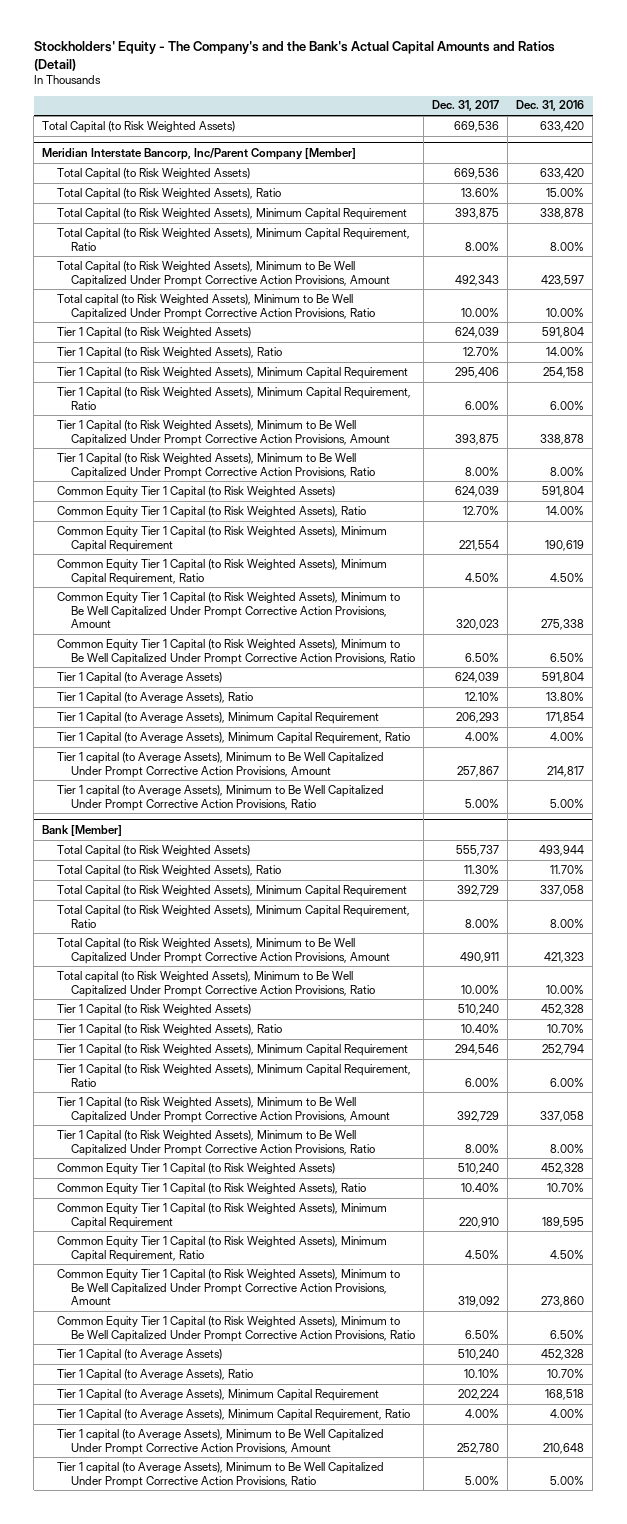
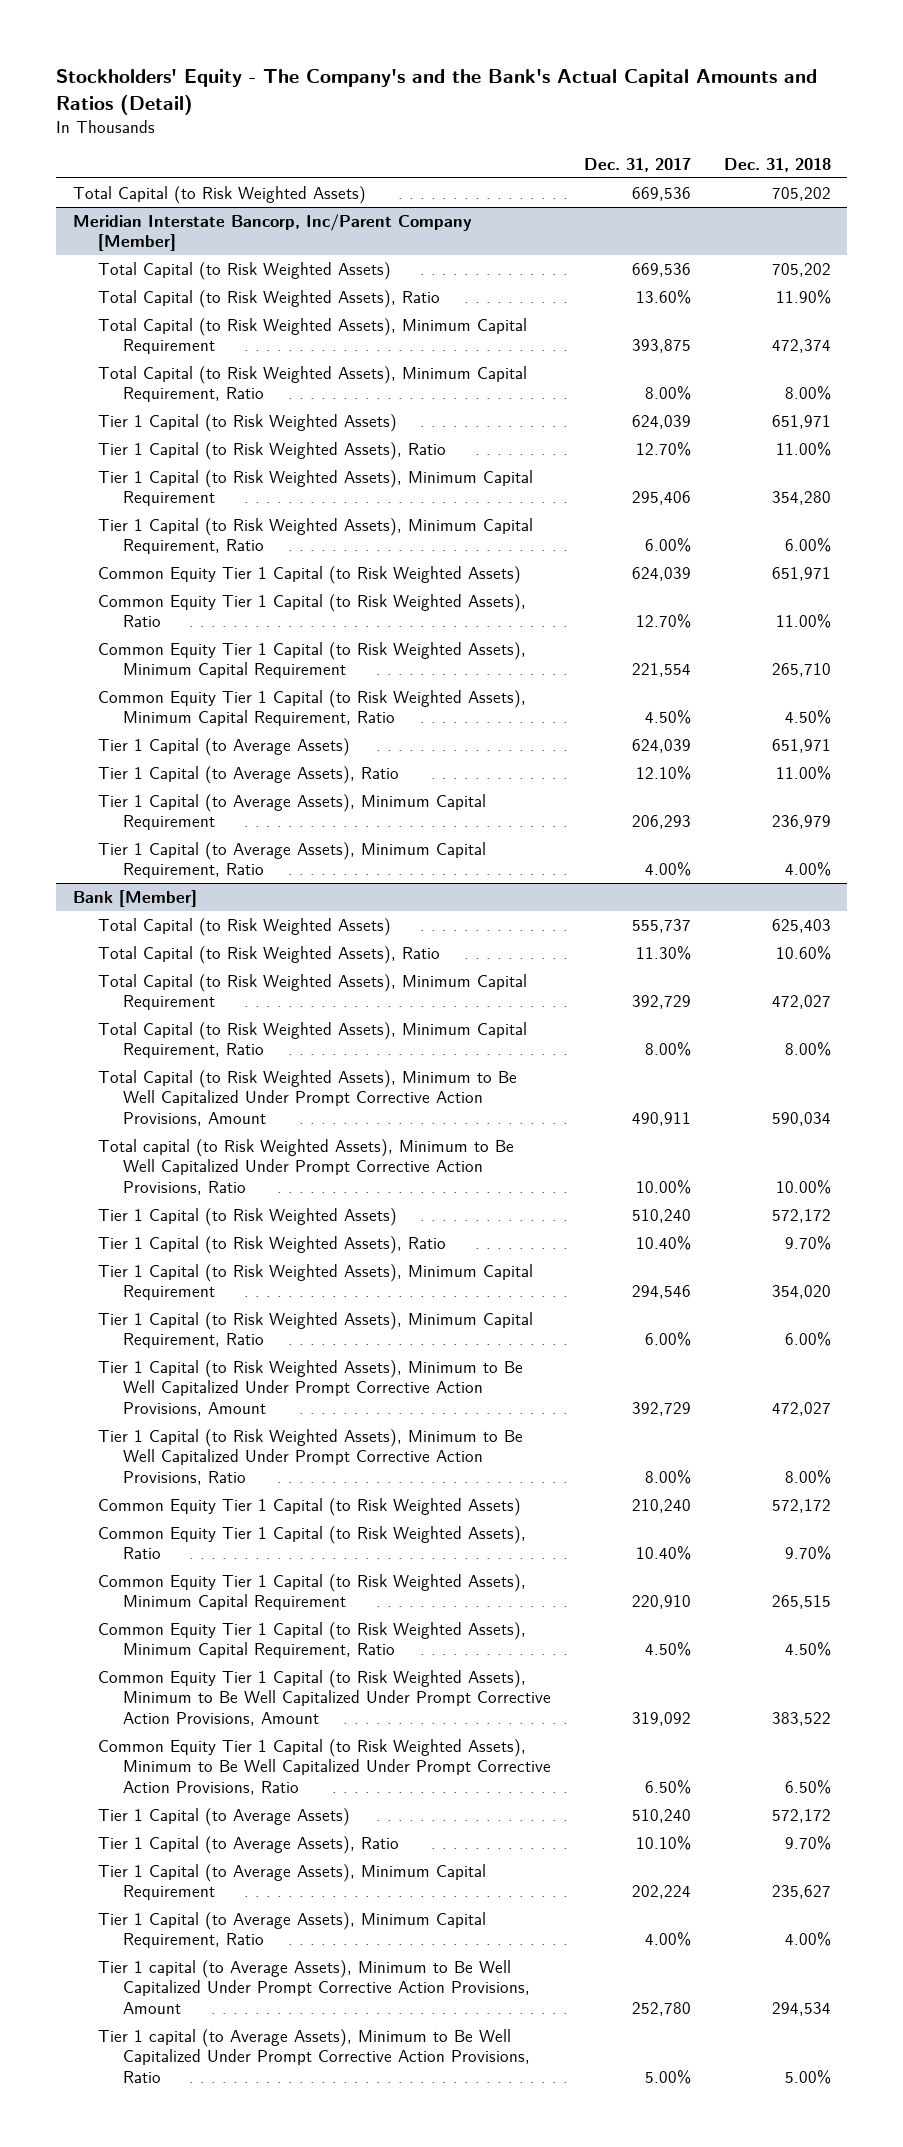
[516,100,585,112] Dec. 31, 2016 -> none
none -> [723,157,831,172] Dec. 31, 2018
[56,260,391,287] Total Capital (to Risk Weighted Assets), Minimum to Be Well Capitalized Under Prompt Corrective Action Provisions, Amount -> none
[56,293,376,320] Total capital (to Risk Weighted Assets), Minimum to Be Well Capitalized Under Prompt Corrective Action Provisions, Ratio -> none
[56,419,391,446] Tier 1 Capital (to Risk Weighted Assets), Minimum to Be Well Capitalized Under Prompt Corrective Action Provisions, Amount -> none
[56,452,376,479] Tier 1 Capital (to Risk Weighted Assets), Minimum to Be Well Capitalized Under Prompt Corrective Action Provisions, Ratio -> none
[56,591,400,629] Common Equity Tier 1 Capital (to Risk Weighted Assets), Minimum to Be Well Capitalized Under Prompt Corrective Action Provisions, Amount -> none
[56,638,416,665] Common Equity Tier 1 Capital (to Risk Weighted Assets), Minimum to Be Well Capitalized Under Prompt Corrective Action Provisions, Ratio -> none
[56,751,384,778] Tier 1 capital (to Average Assets), Minimum to Be Well Capitalized Under Prompt Corrective Action Provisions, Amount -> none
[56,784,384,811] Tier 1 capital (to Average Assets), Minimum to Be Well Capitalized Under Prompt Corrective Action Provisions, Ratio -> none
[458,1162,500,1174] 510,240 -> [631,1498,691,1513] 210,240

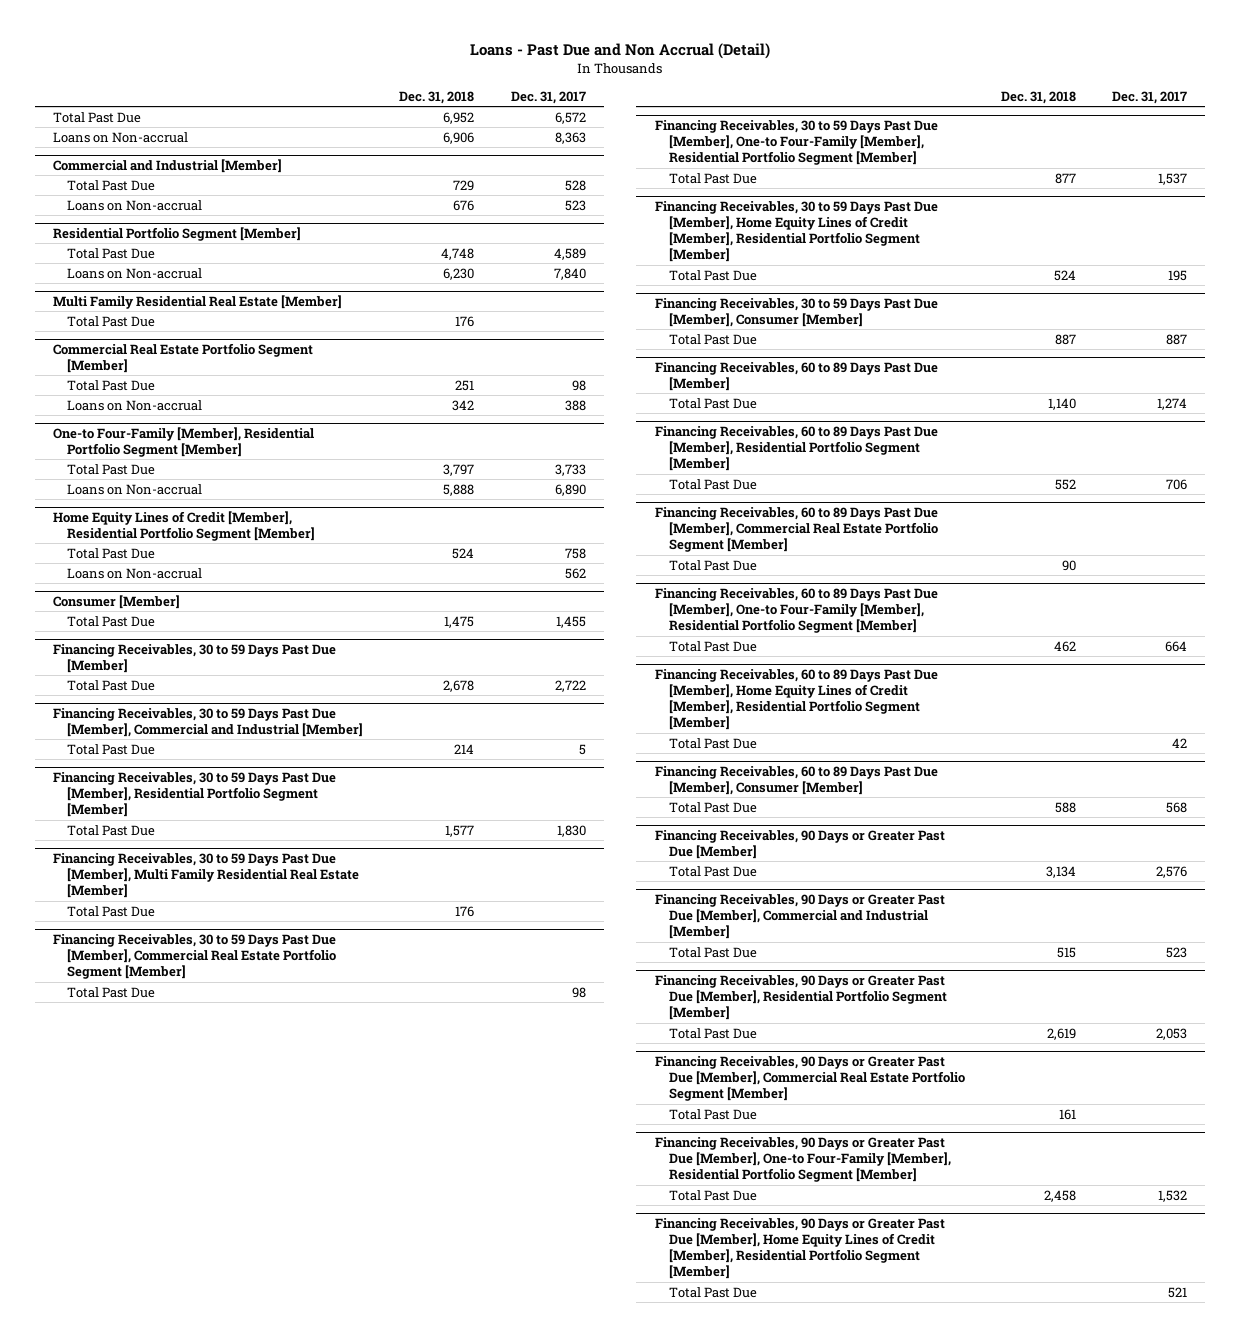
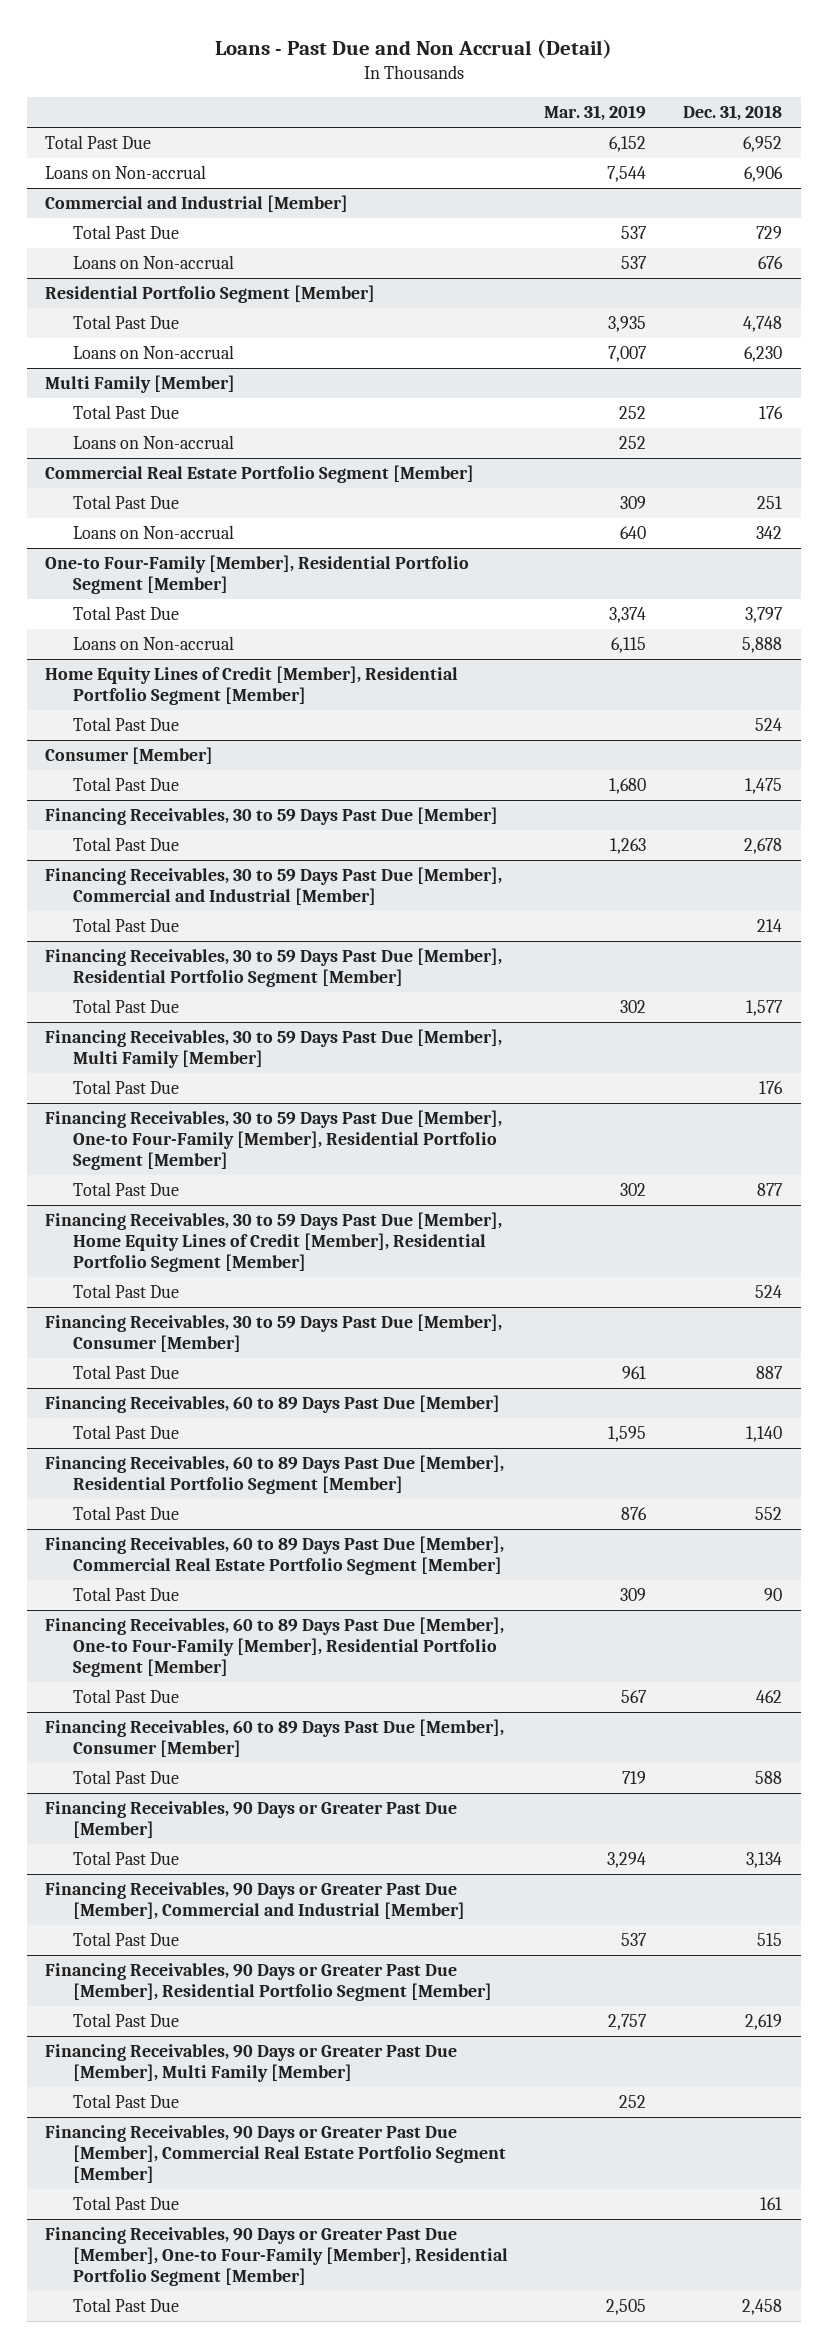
[510,90,586,104] Dec. 31, 2017 -> none
none -> [544,105,647,122] Mar. 31, 2019
[52,294,342,309] Multi Family Residential Real Estate [Member] -> [44,375,235,394] Multi Family [Member]
none -> [72,435,234,450] Loans on Non-accrual
[67,567,203,579] Loans on Non-accrual -> none
[52,852,360,899] Financing Receivables, 30 to 59 Days Past Due [Member], Multi Family Residential Real Estate [Member] -> [44,1029,502,1069] Financing Receivables, 30 to 59 Days Past Due [Member], Multi Family [Member]
[52,933,337,980] Financing Receivables, 30 to 59 Days Past Due [Member], Commercial Real Estate Portfolio Segment [Member] -> none
[67,986,156,998] Total Past Due -> none
[654,668,938,731] Financing Receivables, 60 to 89 Days Past Due [Member], Home Equity Lines of Credit [Member], Residential Portfolio Segment [Member] -> none
[669,737,758,749] Total Past Due -> none
none -> [44,2044,457,2083] Financing Receivables, 90 Days or Greater Past Due [Member], Multi Family [Member]
none -> [72,2094,179,2109] Total Past Due
[654,1217,945,1280] Financing Receivables, 90 Days or Greater Past Due [Member], Home Equity Lines of Credit [Member], Residential Portfolio Segment [Member] -> none
[669,1286,758,1298] Total Past Due -> none

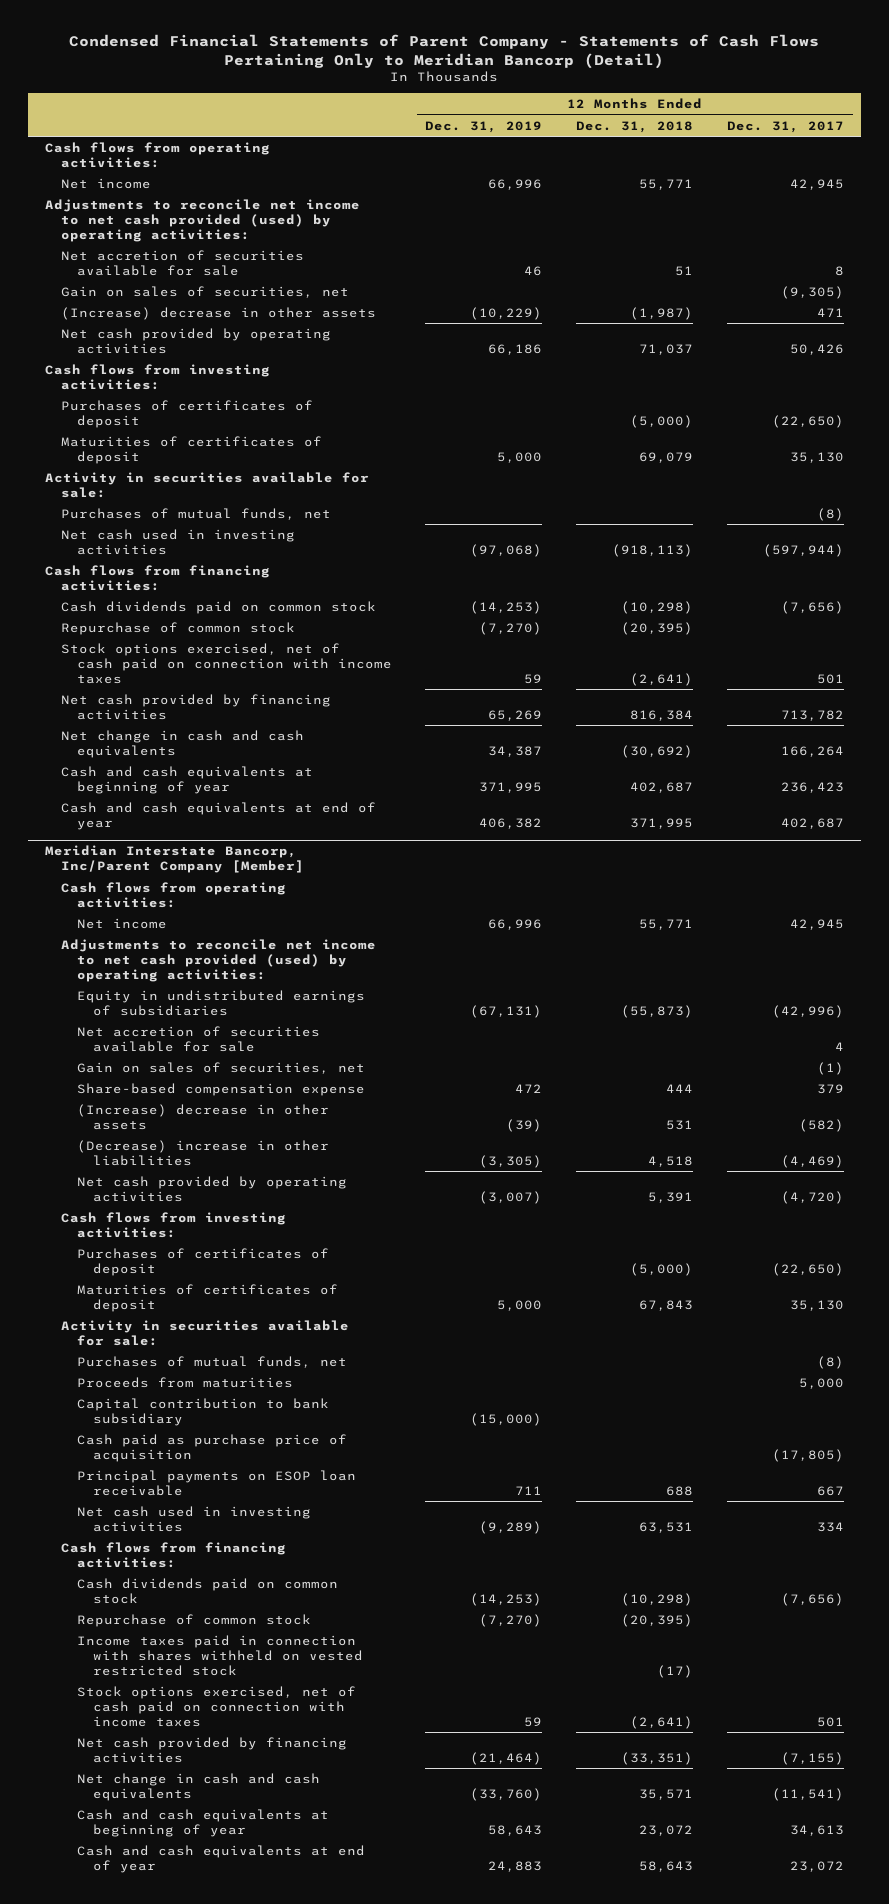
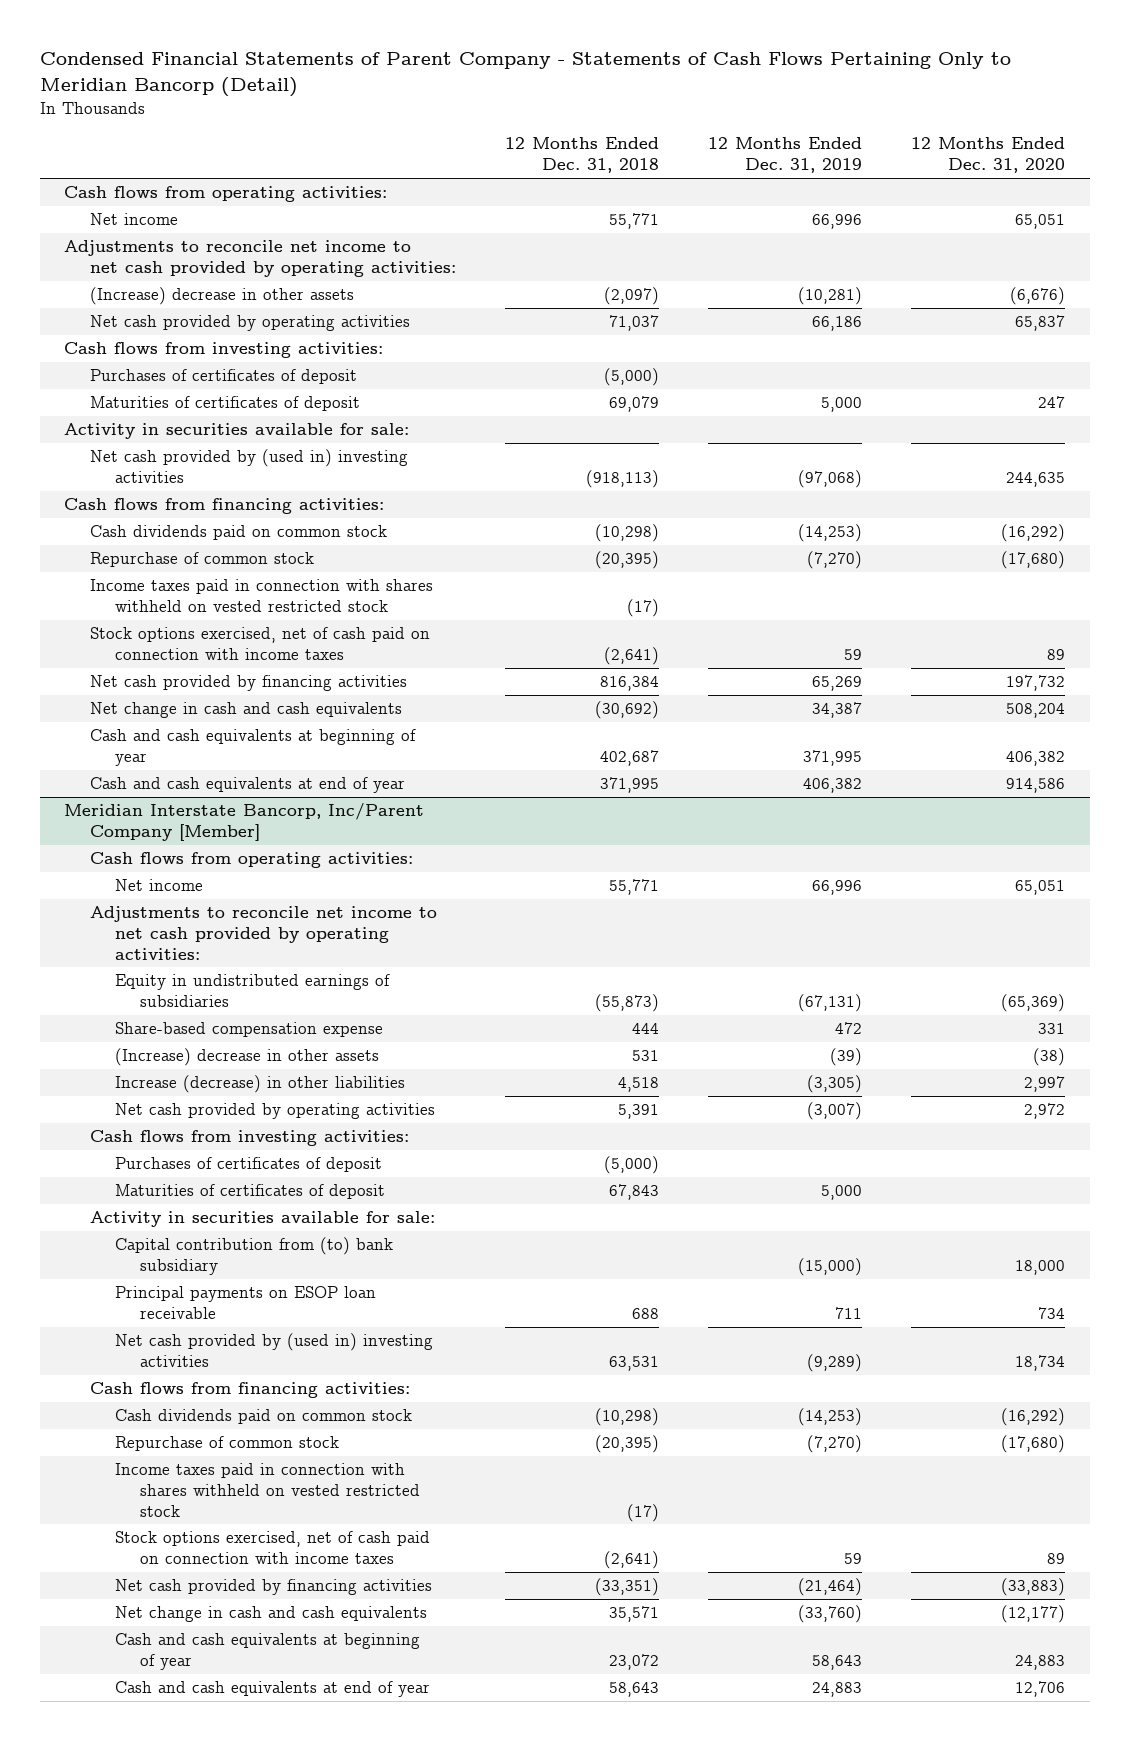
[727,120,845,133] Dec. 31, 2017 -> none
none -> [911,137,1066,174] 12 Months Ended Dec. 31, 2020
[60,249,304,276] Net accretion of securities available for sale -> none
[60,285,349,298] Gain on sales of securities, net -> none
[44,198,360,242] Adjustments to reconcile net income to net cash provided (used) by operating activities: -> [64,240,456,277] Adjustments to reconcile net income to net cash provided by operating activities:
[470,306,543,320] (10,229) -> [798,287,863,306] (10,281)
[630,306,694,320] (1,987) -> [603,287,659,306] (2,097)
[60,507,331,520] Purchases of mutual funds, net -> none
[60,528,295,555] Net cash used in investing activities -> [89,449,408,483] Net cash provided by (used in) investing activities
none -> [89,579,433,612] Income taxes paid in connection with shares withheld on vested restricted stock
[60,938,376,982] Adjustments to reconcile net income to net cash provided (used) by operating activities: -> [89,906,437,960] Adjustments to reconcile net income to net cash provided by operating activities:
[76,1025,320,1052] Net accretion of securities available for sale -> none
[76,1061,365,1074] Gain on sales of securities, net -> none
[76,1139,329,1166] (Decrease) increase in other liabilities -> [114,1075,405,1094] Increase (decrease) in other liabilities
[76,1355,347,1368] Purchases of mutual funds, net -> none
[76,1376,293,1388] Proceeds from maturities -> none
[76,1433,347,1462] Cash paid as purchase price of acquisition -> none
[76,1397,329,1426] Capital contribution to bank subsidiary -> [114,1237,393,1275] Capital contribution from (to) bank subsidiary
[76,1505,311,1532] Net cash used in investing activities -> [114,1333,433,1367] Net cash provided by (used in) investing activities

